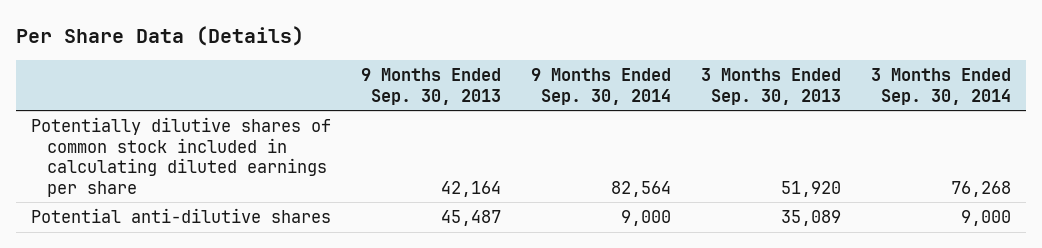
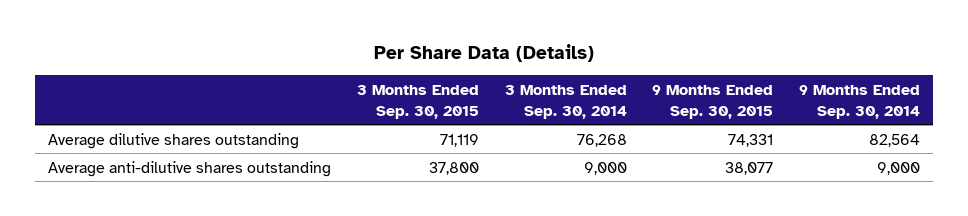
[361,68,502,105] 9 Months Ended Sep. 30, 2013 -> none
[700,68,841,105] 3 Months Ended Sep. 30, 2013 -> none
none -> [356,85,479,119] 3 Months Ended Sep. 30, 2015
none -> [652,85,774,119] 9 Months Ended Sep. 30, 2015
[31,117,332,197] Potentially dilutive shares of common stock included in calculating diluted earnings per share -> [47,132,299,149] Average dilutive shares outstanding
[31,208,332,224] Potential anti-dilutive shares -> [47,160,331,177] Average anti-dilutive shares outstanding

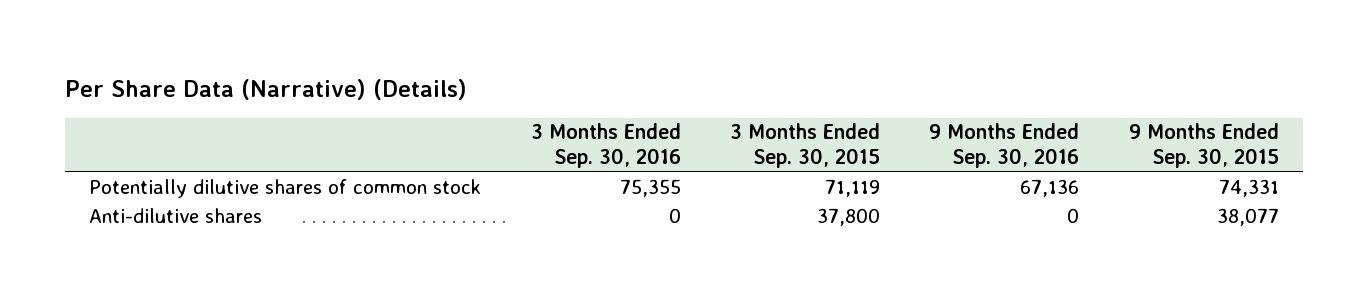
[374,44,595,63] Per Share Data (Details) -> [64,78,467,100] Per Share Data (Narrative) (Details)
[504,85,627,119] 3 Months Ended Sep. 30, 2014 -> none
[799,85,921,119] 9 Months Ended Sep. 30, 2014 -> none
none -> [530,123,681,168] 3 Months Ended Sep. 30, 2016
none -> [929,123,1080,168] 9 Months Ended Sep. 30, 2016
[47,132,299,149] Average dilutive shares outstanding -> [89,178,482,198] Potentially dilutive shares of common stock
[47,160,331,177] Average anti-dilutive shares outstanding -> [89,207,263,223] Anti-dilutive shares

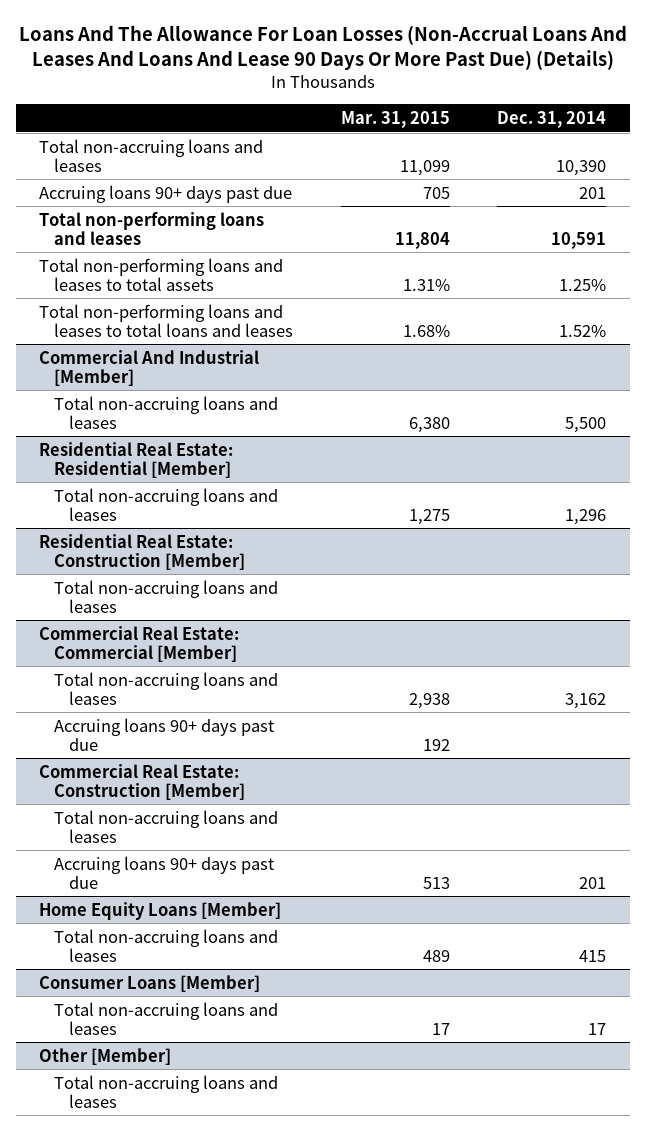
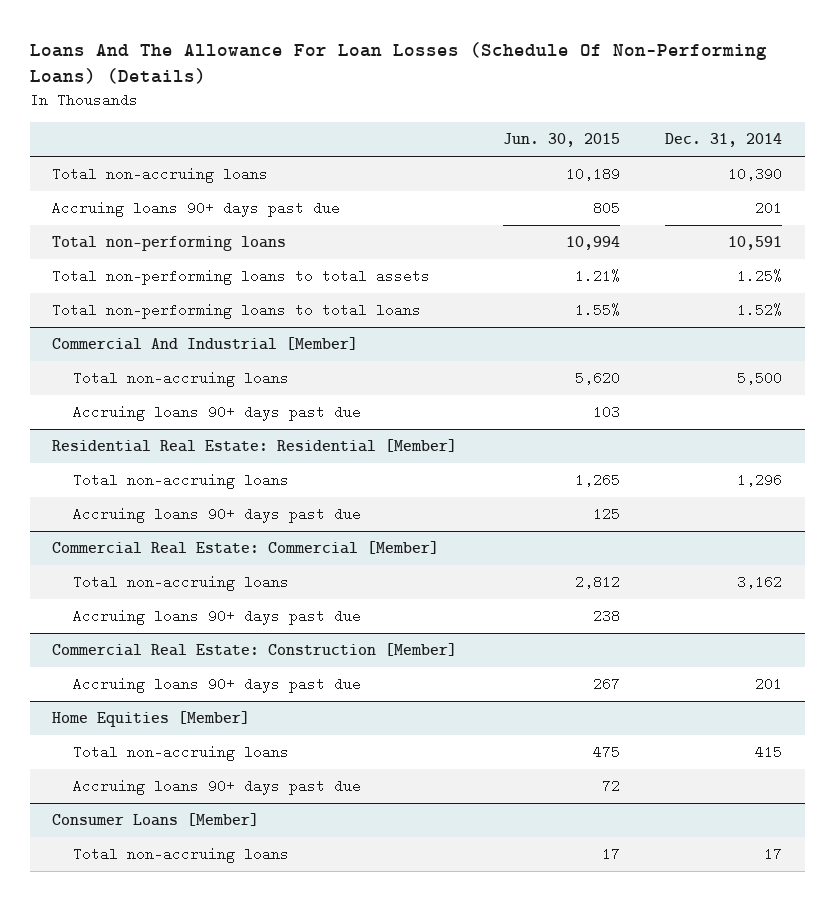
[18,24,627,71] Loans And The Allowance For Loan Losses (Non-Accrual Loans And Leases And Loans And Lease 90 Days Or More Past Due) (Details) -> [29,42,767,85] Loans And The Allowance For Loan Losses (Schedule Of Non-Performing Loans) (Details)
[340,110,450,128] Mar. 31, 2015 -> none
none -> [502,133,620,148] Jun. 30, 2015
[39,138,264,172] Total non-accruing loans and leases -> [52,167,269,184] Total non-accruing loans
[39,211,265,245] Total non-performing loans and leases -> [52,236,287,252] Total non-performing loans
[39,257,284,291] Total non-performing loans and leases to total assets -> [52,269,431,286] Total non-performing loans to total assets
[39,303,294,337] Total non-performing loans and leases to total loans and leases -> [52,303,422,320] Total non-performing loans to total loans
[54,395,279,429] Total non-accruing loans and leases -> [73,371,290,388] Total non-accruing loans
none -> [73,405,362,422] Accruing loans 90+ days past due
[39,533,246,570] Residential Real Estate: Construction [Member] -> none
[54,579,279,613] Total non-accruing loans and leases -> none
[54,487,279,521] Total non-accruing loans and leases -> [73,473,290,490] Total non-accruing loans
none -> [73,507,362,524] Accruing loans 90+ days past due
[54,671,279,705] Total non-accruing loans and leases -> [73,575,290,592] Total non-accruing loans
[54,809,279,843] Total non-accruing loans and leases -> none
[39,901,282,920] Home Equity Loans [Member] -> none
none -> [52,711,251,728] Home Equities [Member]
[54,928,279,962] Total non-accruing loans and leases -> [73,745,290,762] Total non-accruing loans
none -> [73,779,362,796] Accruing loans 90+ days past due
[39,1047,172,1065] Other [Member] -> none
[54,1074,279,1108] Total non-accruing loans and leases -> none
[54,1001,279,1035] Total non-accruing loans and leases -> [73,847,290,864] Total non-accruing loans

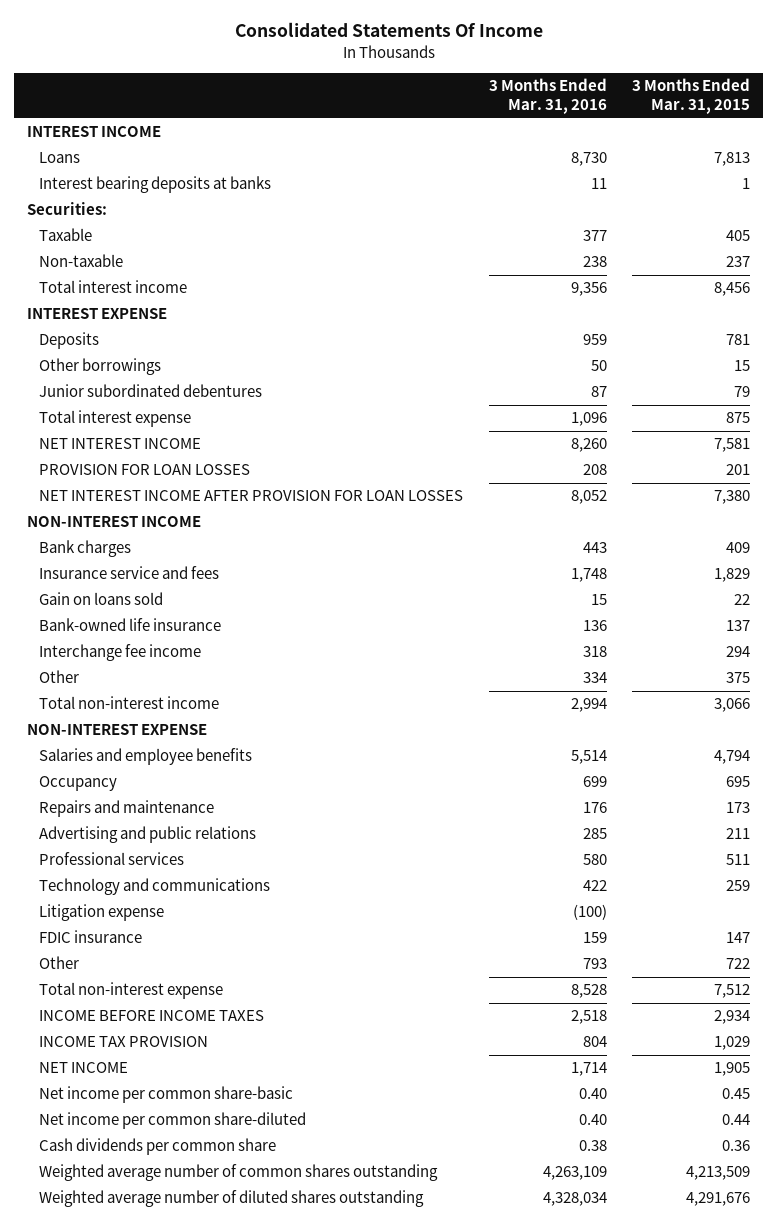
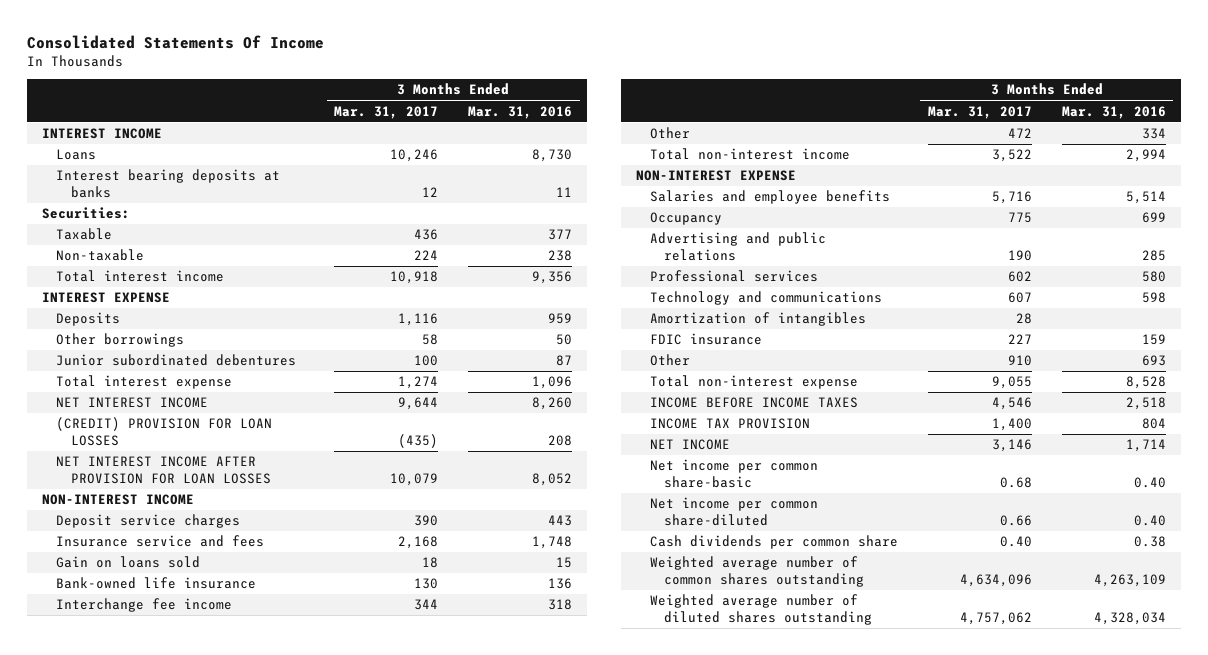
[632,78,751,115] 3 Months Ended Mar. 31, 2015 -> none
none -> [334,105,439,119] Mar. 31, 2017
[39,464,251,476] PROVISION FOR LOAN LOSSES -> [56,417,273,446] (CREDIT) PROVISION FOR LOAN LOSSES
[39,540,132,558] Bank charges -> [56,514,241,529] Deposit service charges
[39,800,215,818] Repairs and maintenance -> none
[39,904,165,922] Litigation expense -> none
[582,880,607,892] 422 -> [1141,292,1166,304] 598
none -> [649,312,866,327] Amortization of intangibles
[582,958,607,970] 793 -> [1141,355,1166,367] 693

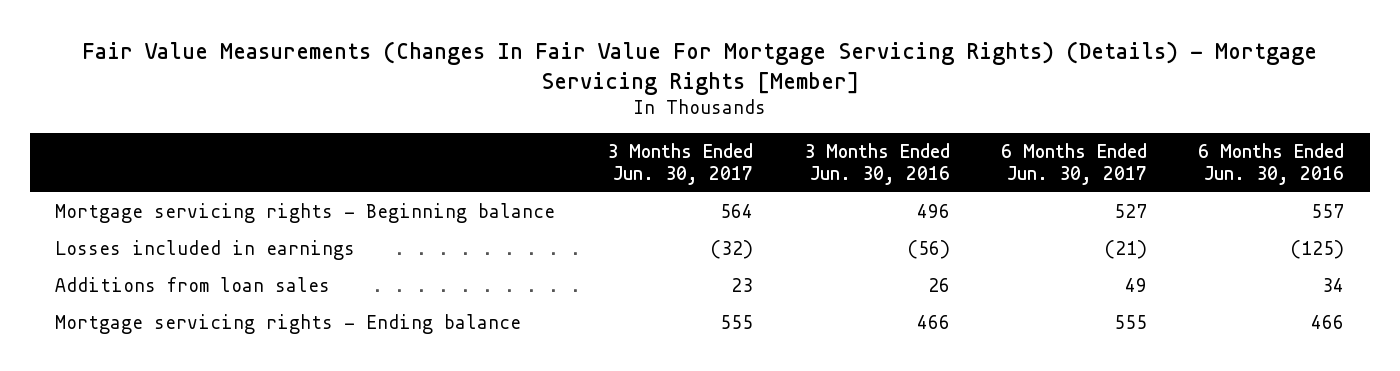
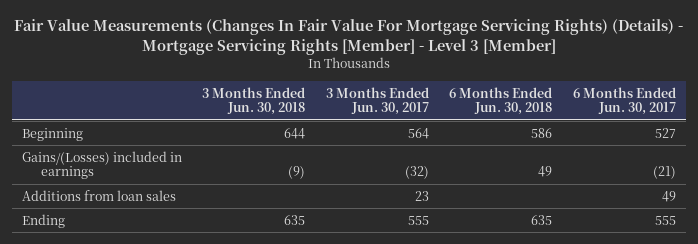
[81,41,1317,95] Fair Value Measurements (Changes In Fair Value For Mortgage Servicing Rights) (Details) - Mortgage Servicing Rights [Member] -> [13,19,683,56] Fair Value Measurements (Changes In Fair Value For Mortgage Servicing Rights) (Details) - Mortgage Servicing Rights [Member] - Level 3 [Member]
[803,142,950,185] 3 Months Ended Jun. 30, 2016 -> none
[1198,142,1345,185] 6 Months Ended Jun. 30, 2016 -> none
none -> [202,86,306,116] 3 Months Ended Jun. 30, 2018
none -> [449,86,553,116] 6 Months Ended Jun. 30, 2018
[55,202,556,223] Mortgage servicing rights - Beginning balance -> [21,127,83,141] Beginning
[55,239,356,260] Losses included in earnings -> [21,150,182,180] Gains/(Losses) included in earnings
[55,313,522,334] Mortgage servicing rights - Ending balance -> [21,213,65,228] Ending

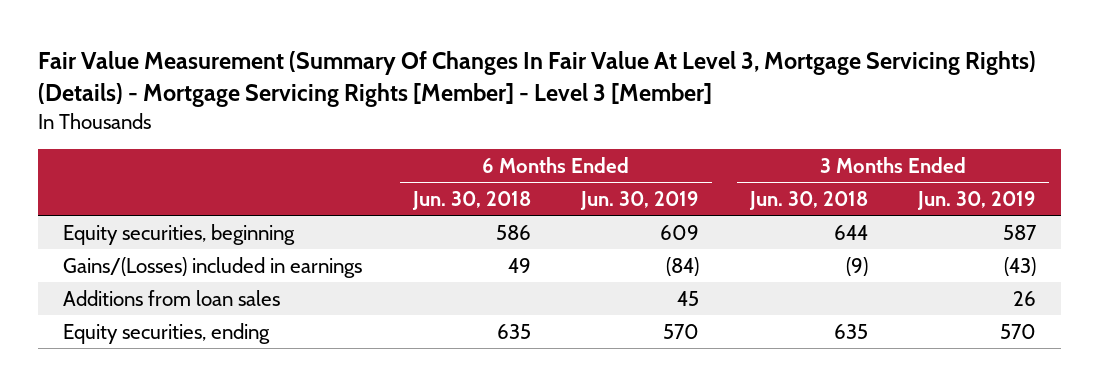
[13,19,683,56] Fair Value Measurements (Changes In Fair Value For Mortgage Servicing Rights) (Details) - Mortgage Servicing Rights [Member] - Level 3 [Member] -> [37,51,1036,108] Fair Value Measurement (Summary Of Changes In Fair Value At Level 3, Mortgage Servicing Rights) (Details) - Mortgage Servicing Rights [Member] - Level 3 [Member]
[325,86,429,116] 3 Months Ended Jun. 30, 2017 -> none
[572,86,676,116] 6 Months Ended Jun. 30, 2017 -> none
none -> [580,190,700,210] Jun. 30, 2019
none -> [917,190,1037,210] Jun. 30, 2019
[21,127,83,141] Beginning -> [63,223,296,245] Equity securities, beginning
[21,213,65,228] Ending -> [63,322,271,344] Equity securities, ending

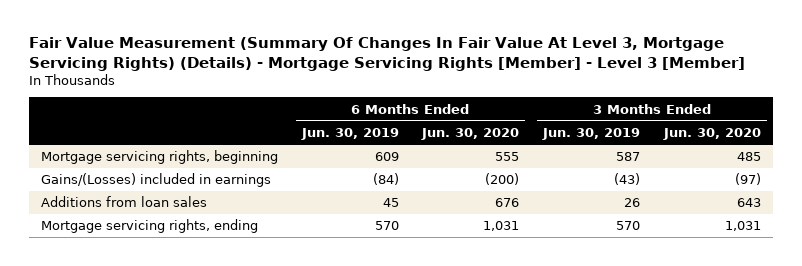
[411,190,531,210] Jun. 30, 2018 -> none
[748,190,868,210] Jun. 30, 2018 -> none
none -> [421,128,520,141] Jun. 30, 2020
none -> [662,128,761,141] Jun. 30, 2020
[63,223,296,245] Equity securities, beginning -> [40,150,278,165] Mortgage servicing rights, beginning
[63,322,271,344] Equity securities, ending -> [40,219,258,234] Mortgage servicing rights, ending

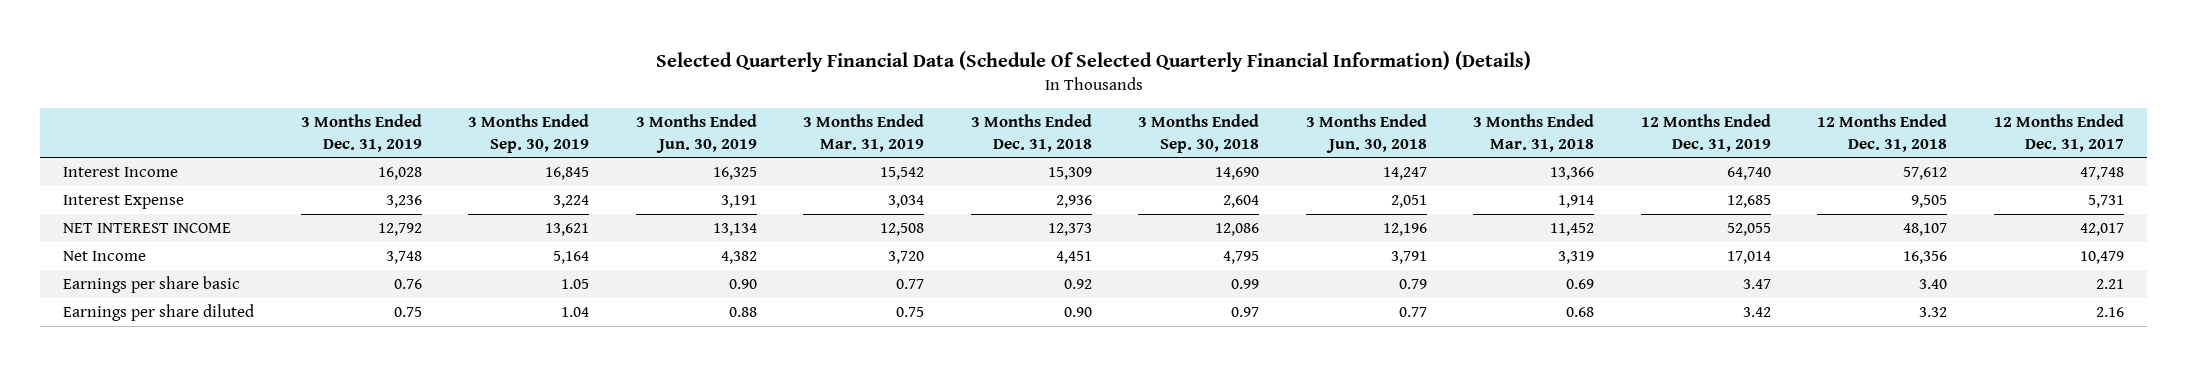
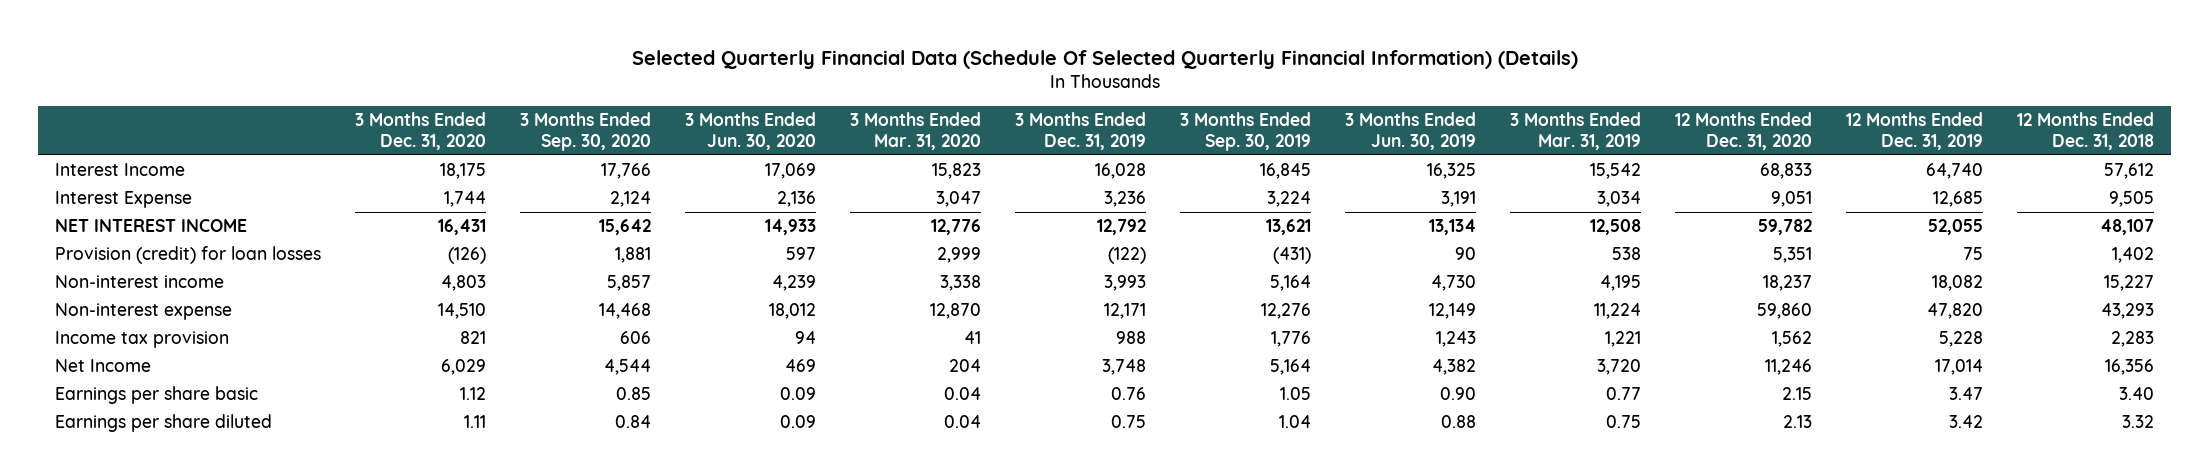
[970,113,1092,152] 3 Months Ended Dec. 31, 2018 -> none
[1138,113,1260,153] 3 Months Ended Sep. 30, 2018 -> none
[1305,113,1427,153] 3 Months Ended Jun. 30, 2018 -> none
[1473,113,1595,152] 3 Months Ended Mar. 31, 2018 -> none
[1993,113,2124,152] 12 Months Ended Dec. 31, 2017 -> none
none -> [355,111,487,150] 3 Months Ended Dec. 31, 2020
none -> [520,111,652,151] 3 Months Ended Sep. 30, 2020
none -> [685,111,817,150] 3 Months Ended Jun. 30, 2020
none -> [850,111,982,150] 3 Months Ended Mar. 31, 2020
none -> [1675,111,1813,150] 12 Months Ended Dec. 31, 2020
none -> [55,246,322,265] Provision (credit) for loan losses
none -> [55,275,225,289] Non-interest income
none -> [55,303,233,321] Non-interest expense
none -> [55,331,230,349] Income tax provision

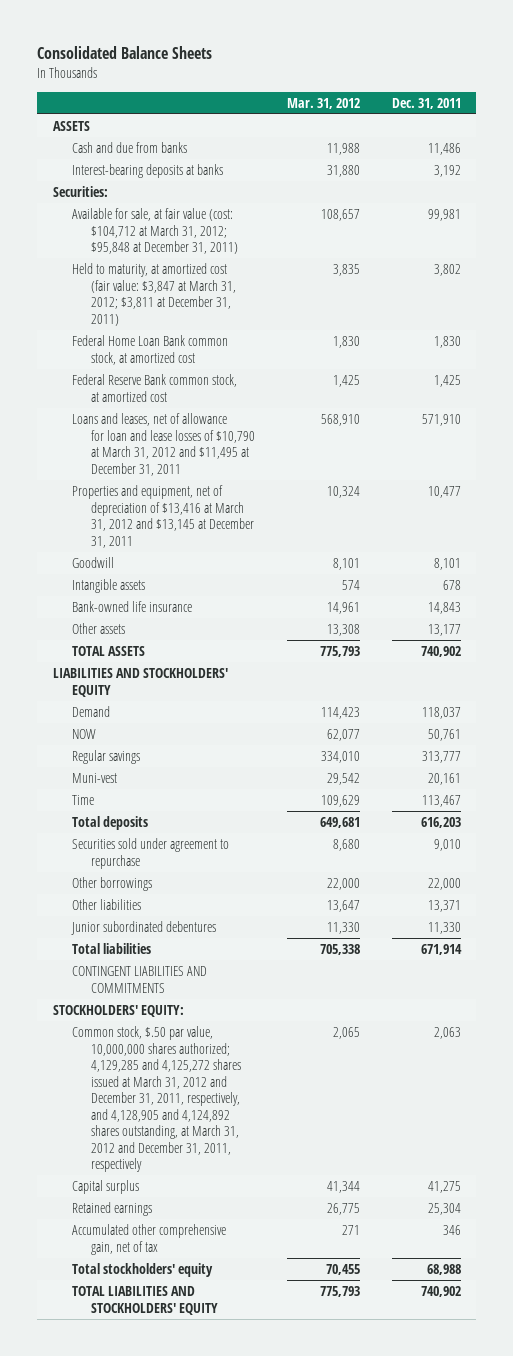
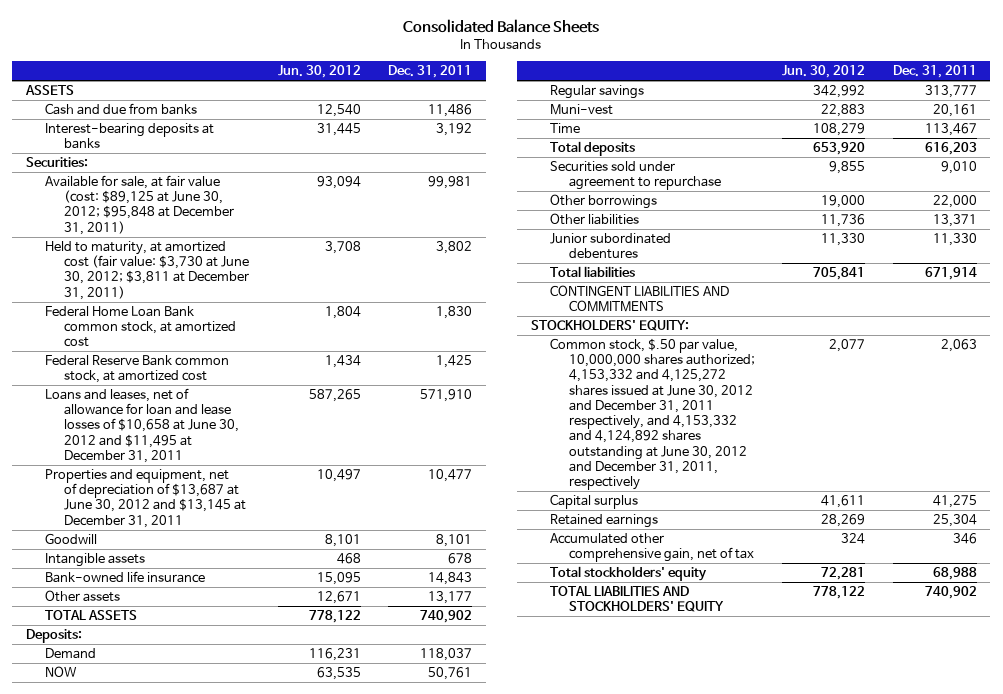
[286,97,360,109] Mar. 31, 2012 -> none
none -> [277,65,361,79] Jun. 30, 2012
[71,208,239,255] Available for sale, at fair value (cost: $104,712 at March 31, 2012; $95,848 at December 31, 2011) -> [45,174,235,235] Available for sale, at fair value (cost: $89,125 at June 30, 2012; $95,848 at December 31, 2011)
[71,263,237,326] Held to maturity, at amortized cost (fair value: $3,847 at March 31, 2012; $3,811 at December 31, 2011) -> [45,240,250,300] Held to maturity, at amortized cost (fair value: $3,730 at June 30, 2012; $3,811 at December 31, 2011)
[71,413,256,476] Loans and leases, net of allowance for loan and lease losses of $10,790 at March 31, 2012 and $11,495 at December 31, 2011 -> [45,387,240,463] Loans and leases, net of allowance for loan and lease losses of $10,658 at June 30, 2012 and $11,495 at December 31, 2011
[71,485,255,548] Properties and equipment, net of depreciation of $13,416 at March 31, 2012 and $13,145 at December 31, 2011 -> [45,468,247,528] Properties and equipment, net of depreciation of $13,687 at June 30, 2012 and $13,145 at December 31, 2011
[52,668,228,697] LIABILITIES AND STOCKHOLDERS' EQUITY -> none
none -> [26,628,83,643] Deposits:
[71,1026,242,1173] Common stock, $.50 par value, 10,000,000 shares authorized; 4,129,285 and 4,125,272 shares issued at March 31, 2012 and December 31, 2011, respectively, and 4,128,905 and 4,124,892 shares outstanding, at March 31, 2012 and December 31, 2011, respectively -> [549,337,755,491] Common stock, $.50 par value, 10,000,000 shares authorized; 4,153,332 and 4,125,272 shares issued at June 30, 2012 and December 31, 2011 respectively, and 4,153,332 and 4,124,892 shares outstanding at June 30, 2012 and December 31, 2011, respectively

